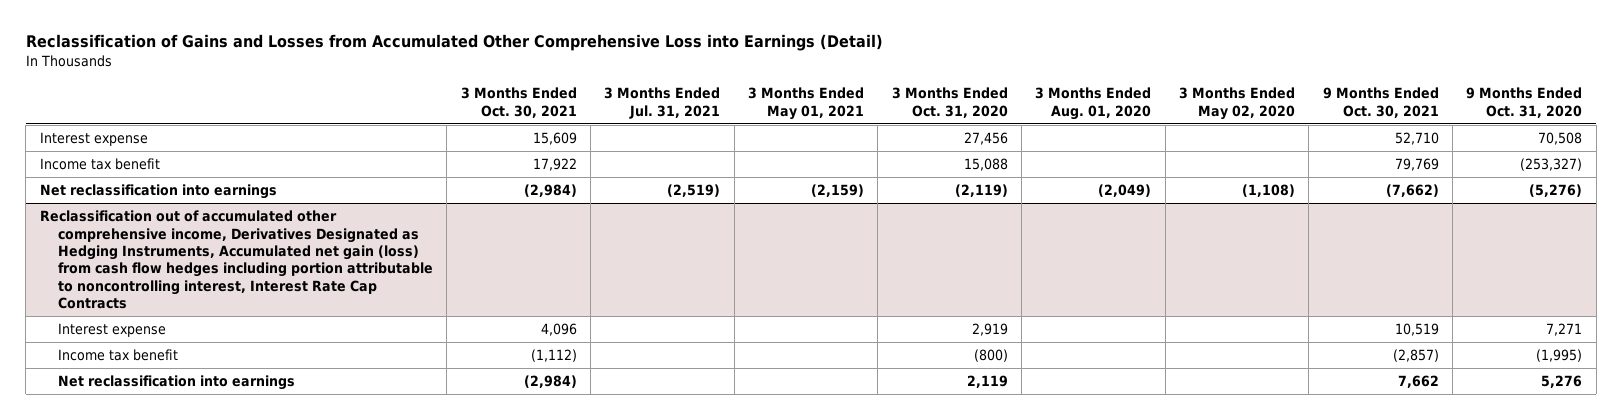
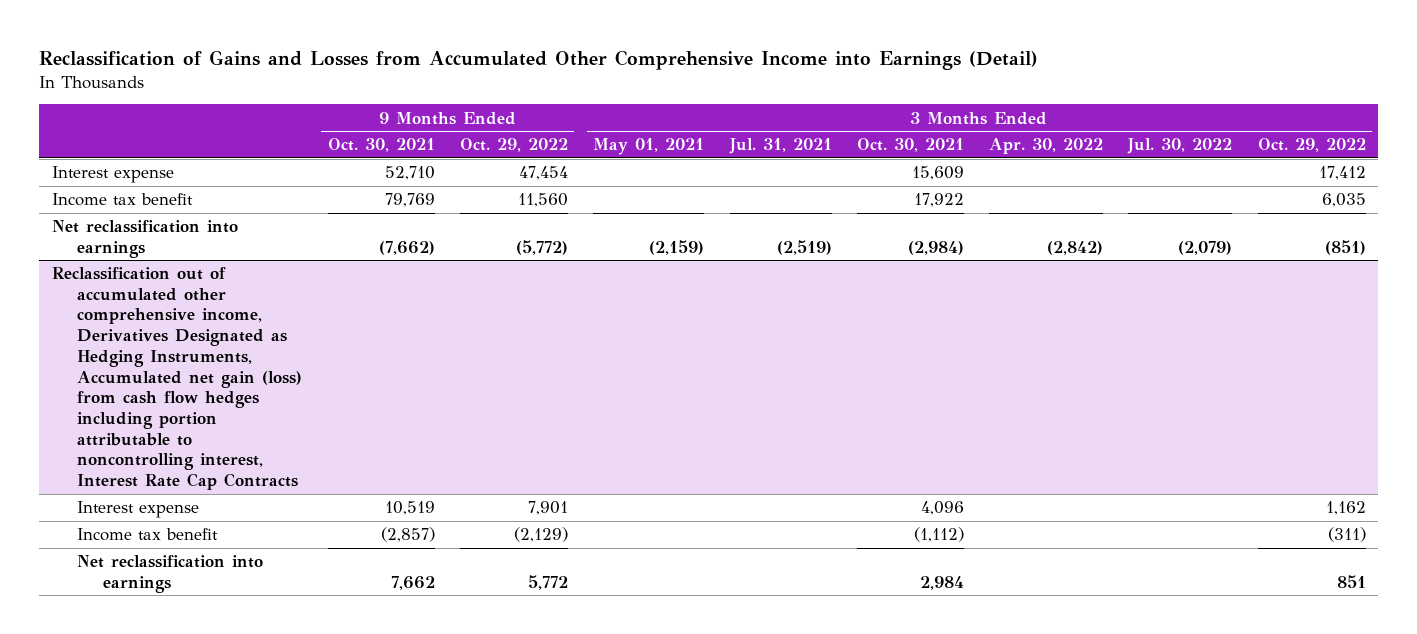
[25,34,883,52] Reclassification of Gains and Losses from Accumulated Other Comprehensive Loss into Earnings (Detail) -> [38,49,1038,70] Reclassification of Gains and Losses from Accumulated Other Comprehensive Income into Earnings (Detail)
[891,87,1008,118] 3 Months Ended Oct. 31, 2020 -> none
[1035,87,1152,120] 3 Months Ended Aug. 01, 2020 -> none
[1178,87,1295,120] 3 Months Ended May 02, 2020 -> none
[1466,87,1583,118] 9 Months Ended Oct. 31, 2020 -> none
none -> [459,138,568,153] Oct. 29, 2022
none -> [989,138,1104,155] Apr. 30, 2022
none -> [1127,138,1233,155] Jul. 30, 2022
none -> [1257,138,1366,153] Oct. 29, 2022
[523,375,577,389] (2,984) -> [919,575,964,590] 2,984

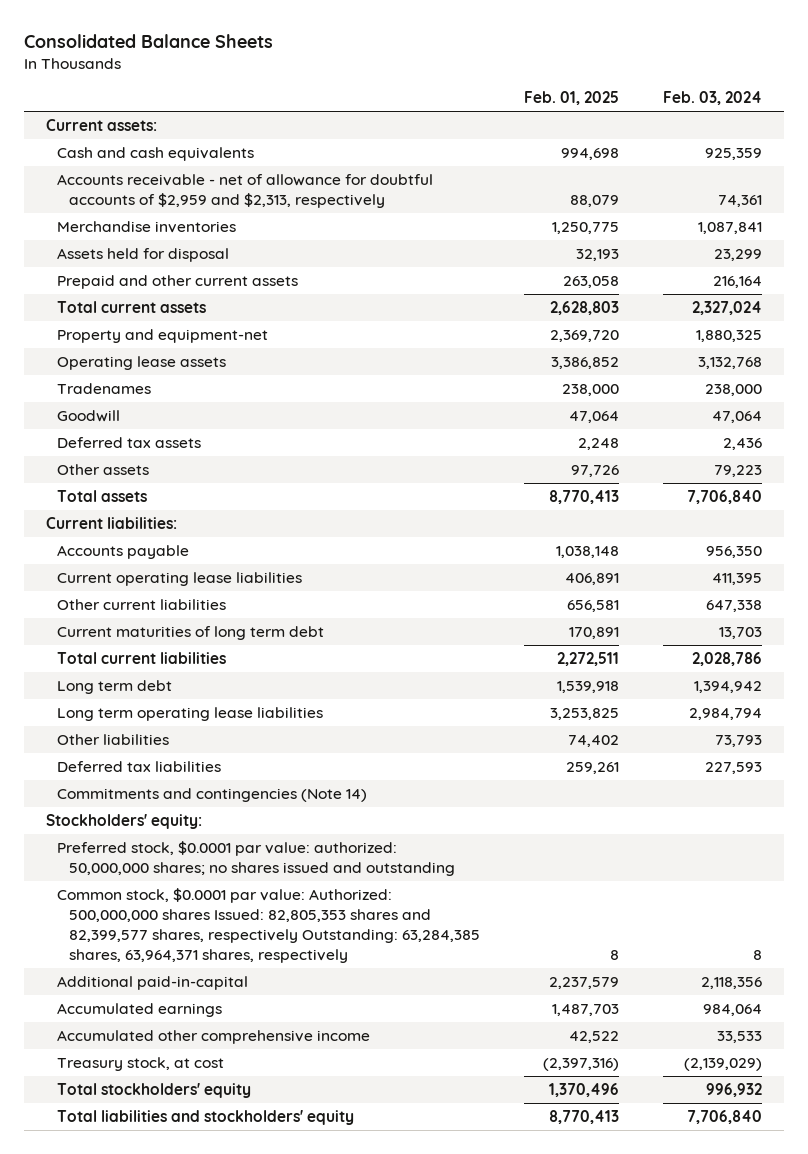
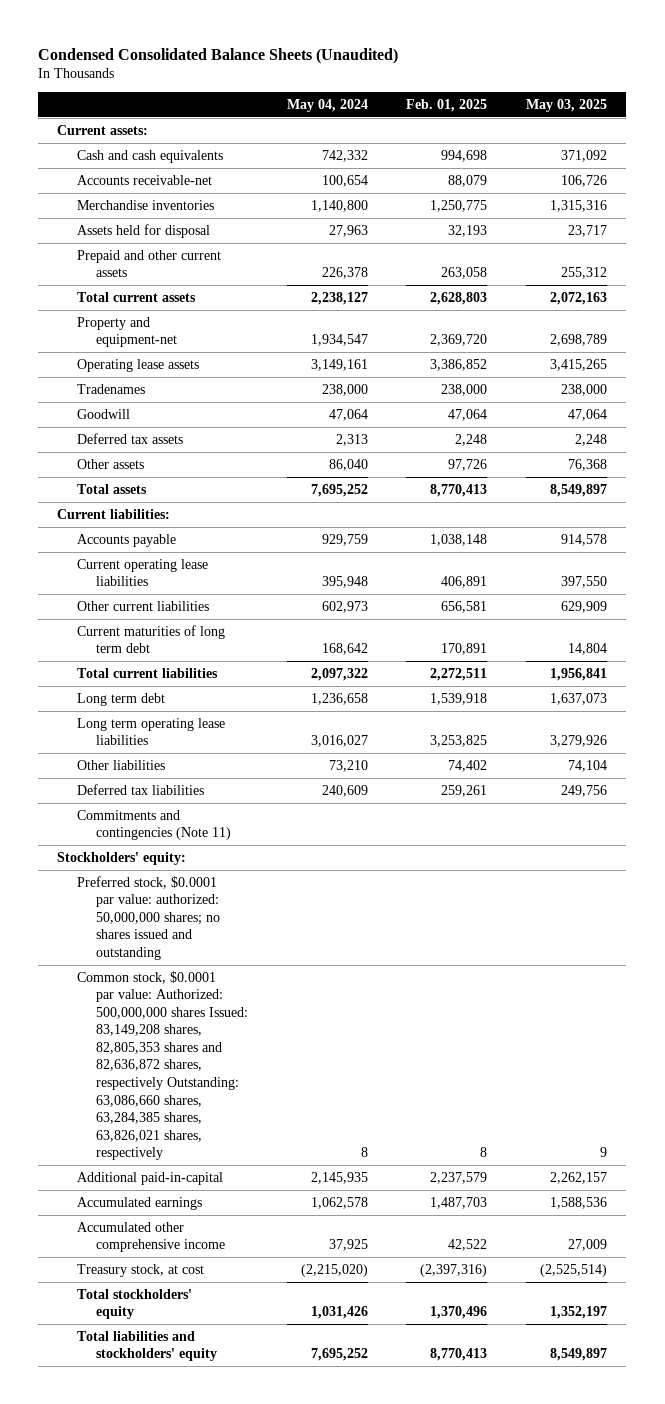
[23,33,273,48] Consolidated Balance Sheets -> [38,47,399,64] Condensed Consolidated Balance Sheets (Unaudited)
[663,91,763,106] Feb. 03, 2024 -> none
none -> [286,98,368,112] May 04, 2024
none -> [526,98,608,112] May 03, 2025
[57,173,434,208] Accounts receivable - net of allowance for doubtful accounts of $2,959 and $2,313, respectively -> [76,174,212,185] Accounts receivable-net
[57,787,368,802] Commitments and contingencies (Note 14) -> [76,809,231,841] Commitments and contingencies (Note 11)
[57,887,481,963] Common stock, $0.0001 par value: Authorized: 500,000,000 shares Issued: 82,805,353 shares and 82,399,577 shares, respectively Outstanding: 63,284,385 shares, 63,964,371 shares, respectively -> [76,970,248,1161] Common stock, $0.0001 par value: Authorized: 500,000,000 shares Issued: 83,149,208 shares, 82,805,353 shares and 82,636,872 shares, respectively Outstanding: 63,086,660 shares, 63,284,385 shares, 63,826,021 shares, respectively

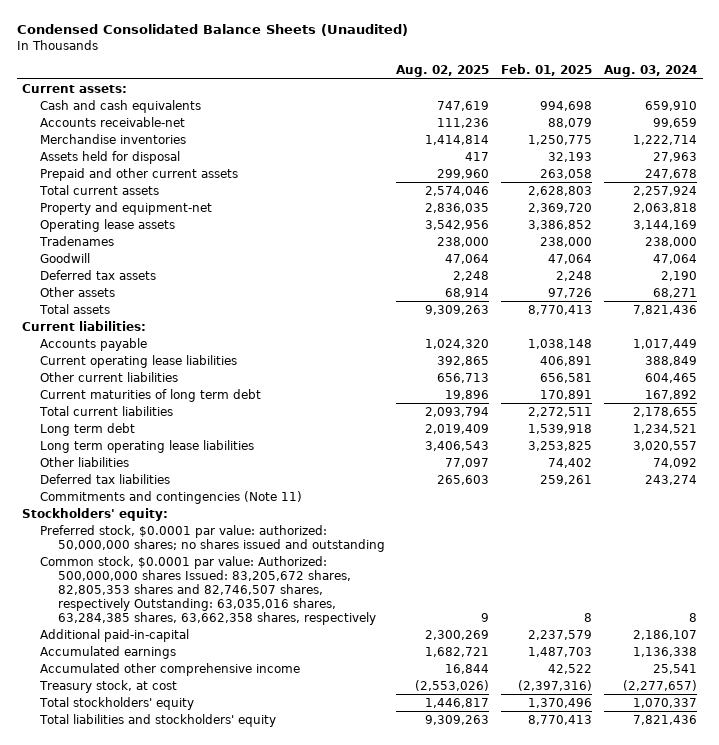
[286,98,368,112] May 04, 2024 -> none
[526,98,608,112] May 03, 2025 -> none
none -> [396,65,490,78] Aug. 02, 2025
none -> [603,65,697,78] Aug. 03, 2024
[76,970,248,1161] Common stock, $0.0001 par value: Authorized: 500,000,000 shares Issued: 83,149,208 shares, 82,805,353 shares and 82,636,872 shares, respectively Outstanding: 63,086,660 shares, 63,284,385 shares, 63,826,021 shares, respectively -> [40,555,376,625] Common stock, $0.0001 par value: Authorized: 500,000,000 shares Issued: 83,205,672 shares, 82,805,353 shares and 82,746,507 shares, respectively Outstanding: 63,035,016 shares, 63,284,385 shares, 63,662,358 shares, respectively

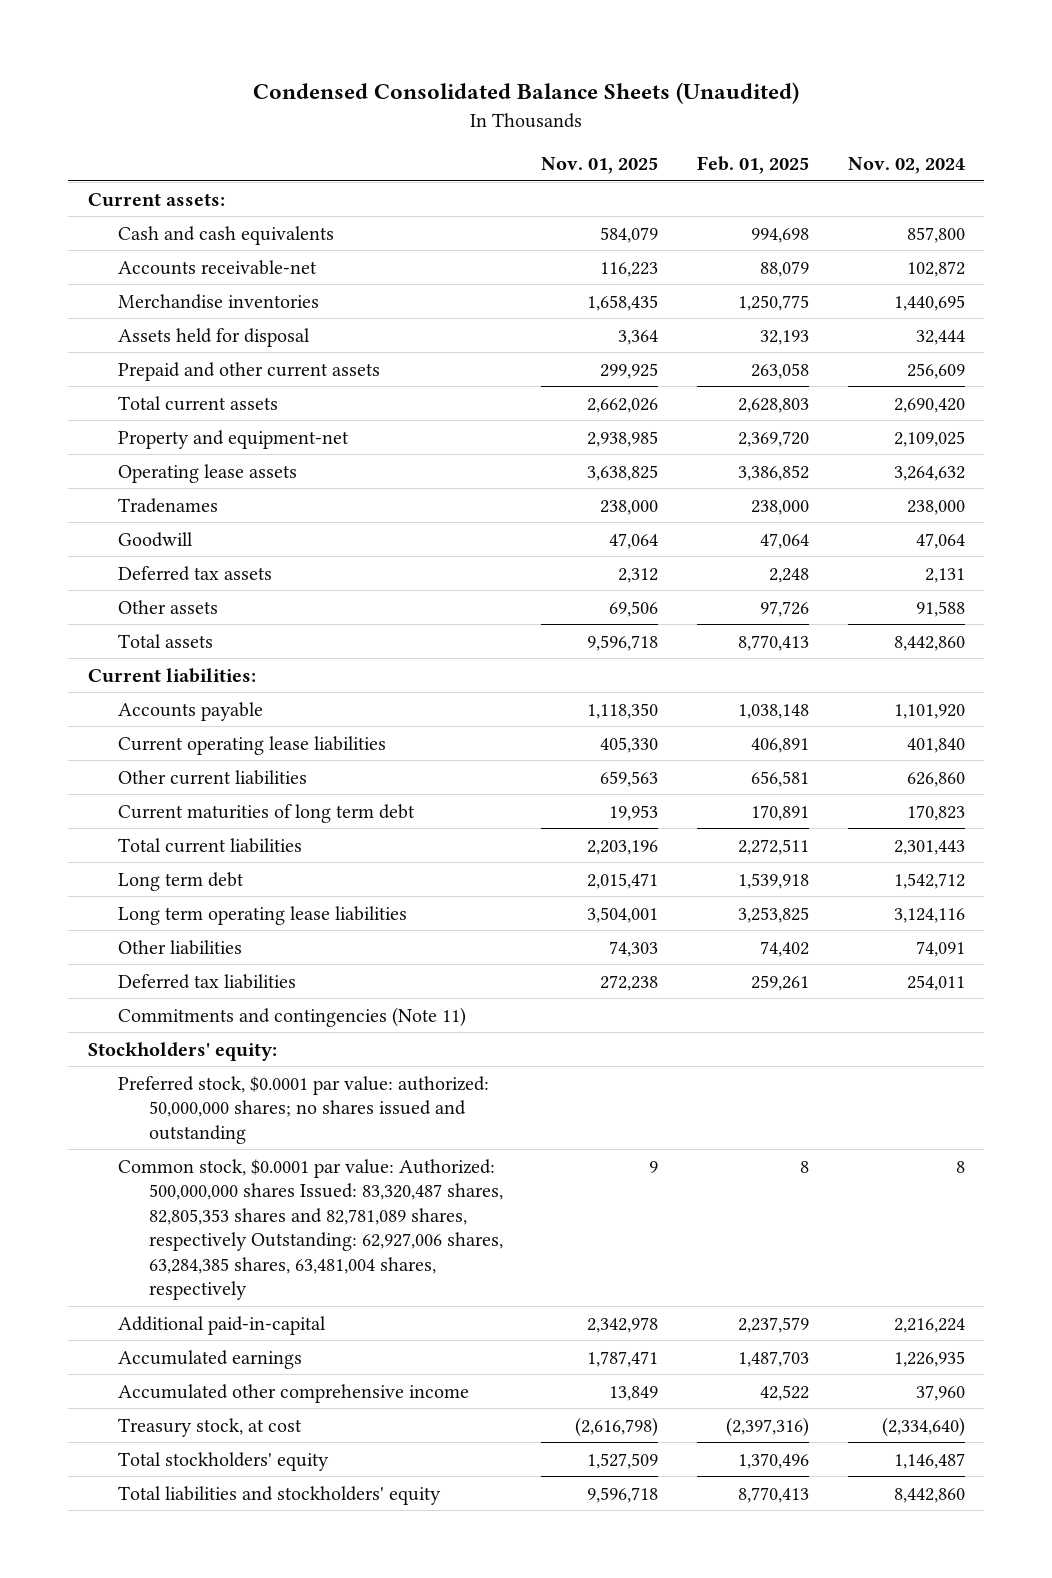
[396,65,490,78] Aug. 02, 2025 -> none
[603,65,697,78] Aug. 03, 2024 -> none
none -> [541,157,659,175] Nov. 01, 2025
none -> [847,157,965,175] Nov. 02, 2024
[40,555,376,625] Common stock, $0.0001 par value: Authorized: 500,000,000 shares Issued: 83,205,672 shares, 82,805,353 shares and 82,746,507 shares, respectively Outstanding: 63,035,016 shares, 63,284,385 shares, 63,662,358 shares, respectively -> [118,1158,503,1301] Common stock, $0.0001 par value: Authorized: 500,000,000 shares Issued: 83,320,487 shares, 82,805,353 shares and 82,781,089 shares, respectively Outstanding: 62,927,006 shares, 63,284,385 shares, 63,481,004 shares, respectively

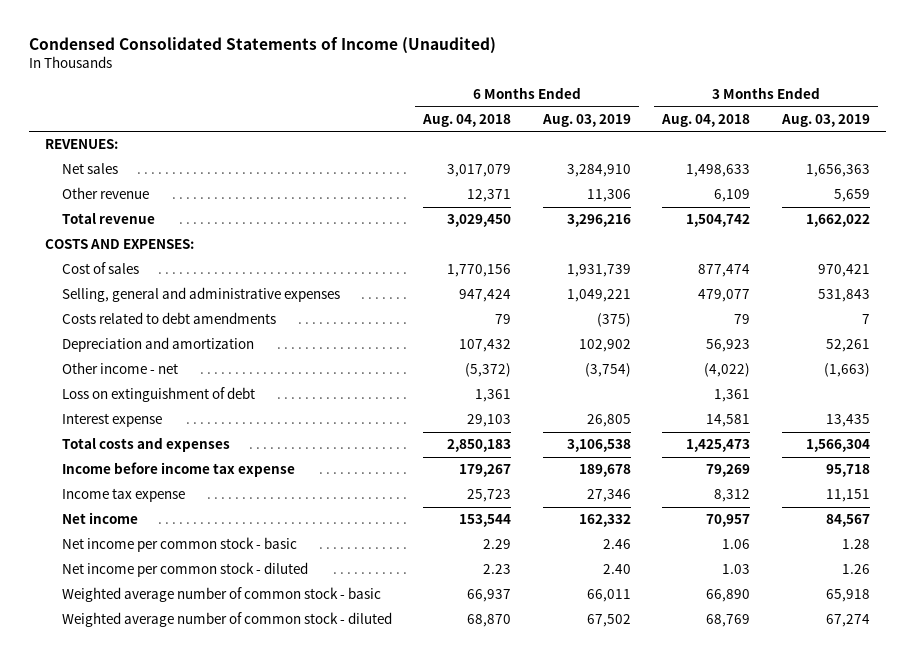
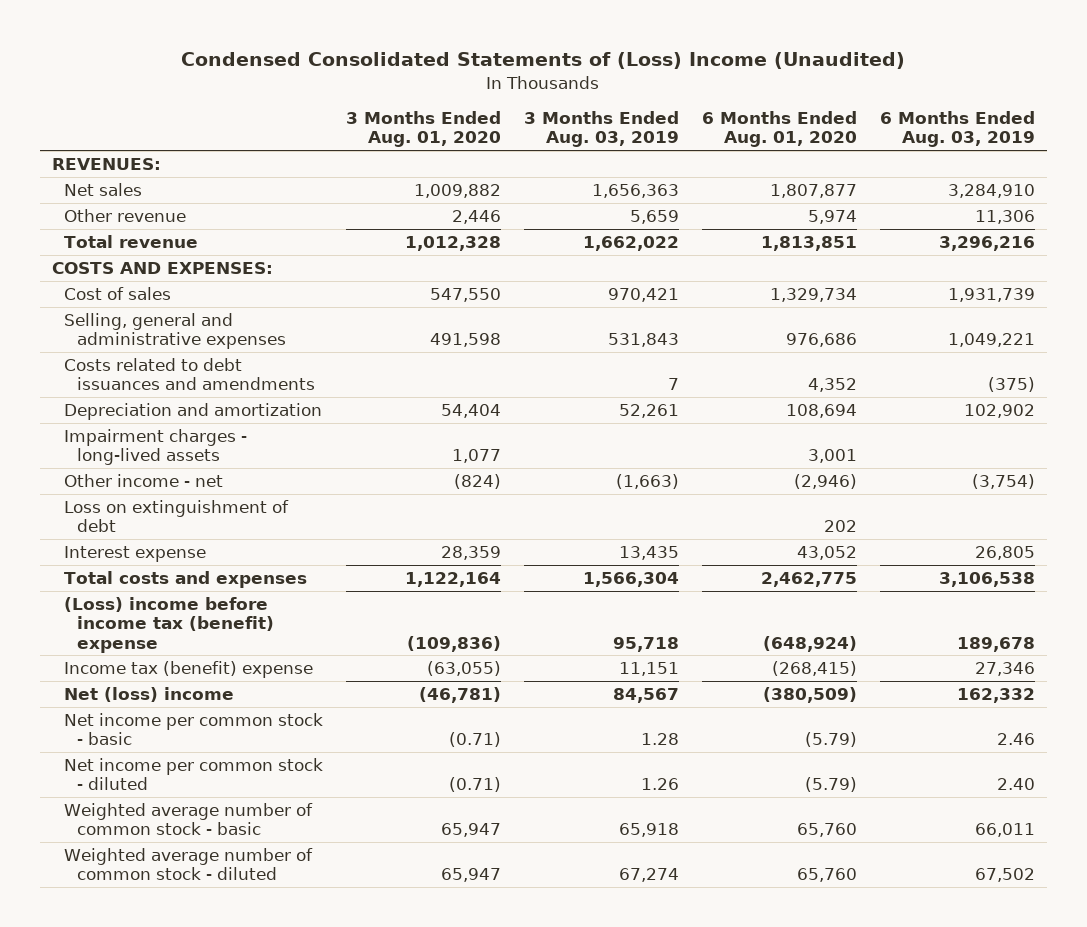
[28,37,496,55] Condensed Consolidated Statements of Income (Unaudited) -> [181,52,906,70] Condensed Consolidated Statements of (Loss) Income (Unaudited)
[422,113,512,127] Aug. 04, 2018 -> none
[661,113,751,127] Aug. 04, 2018 -> none
none -> [346,111,502,148] 3 Months Ended Aug. 01, 2020
none -> [702,111,858,148] 6 Months Ended Aug. 01, 2020
[61,312,276,325] Costs related to debt amendments -> [64,357,315,391] Costs related to debt issuances and amendments
none -> [64,428,248,466] Impairment charges - long-lived assets
[61,462,295,478] Income before income tax expense -> [64,596,274,653] (Loss) income before income tax (benefit) expense
[61,488,185,503] Income tax expense -> [64,660,314,678] Income tax (benefit) expense
[61,512,138,525] Net income -> [64,686,235,702] Net (loss) income

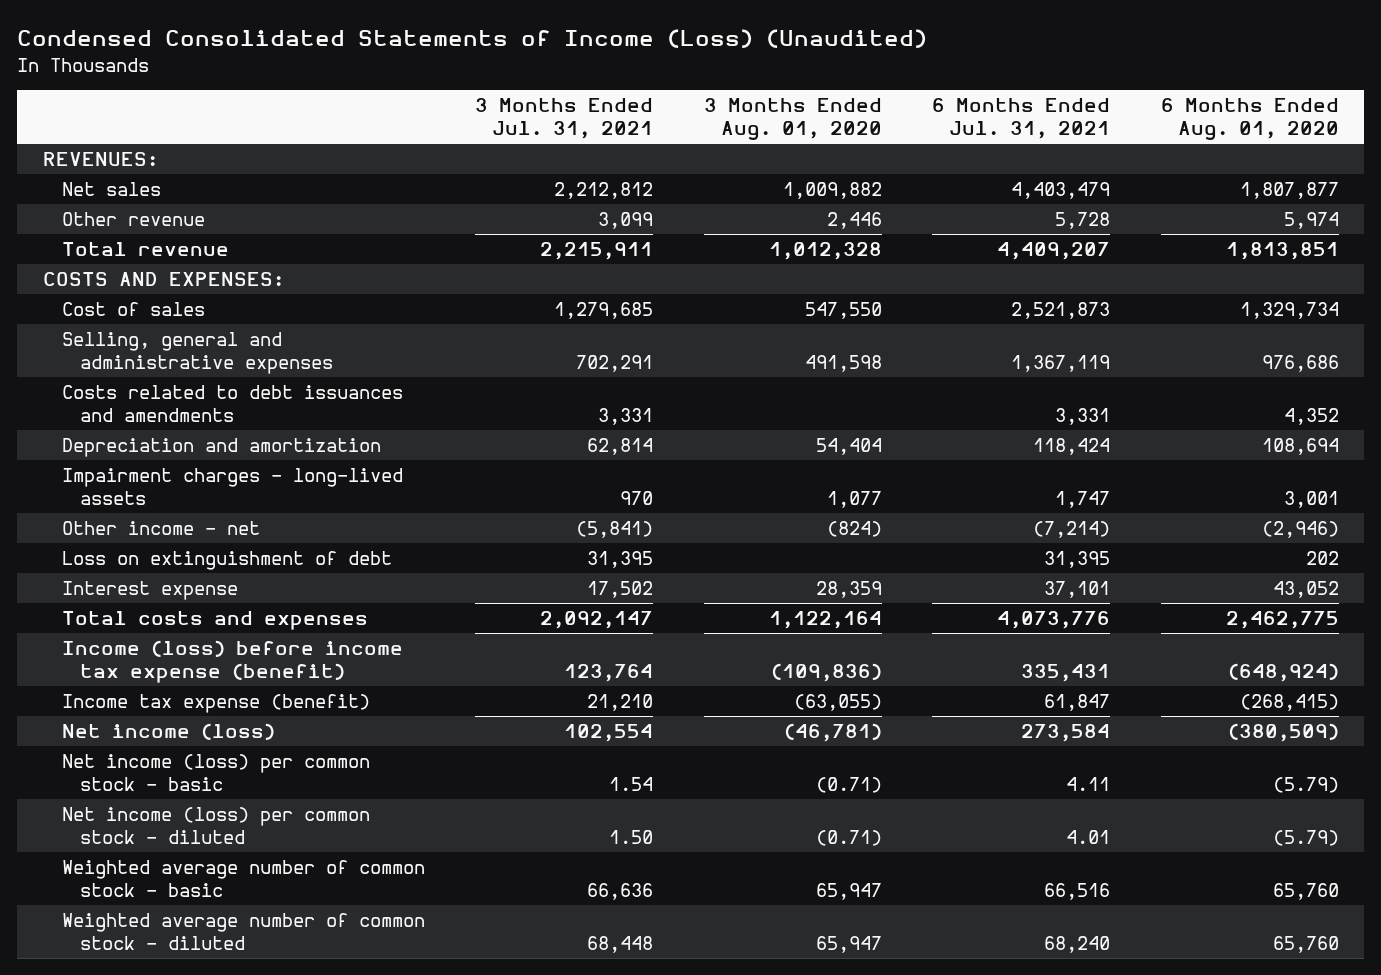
[181,52,906,70] Condensed Consolidated Statements of (Loss) Income (Unaudited) -> [17,29,928,49] Condensed Consolidated Statements of Income (Loss) (Unaudited)
[524,111,680,148] 3 Months Ended Aug. 03, 2019 -> none
[880,111,1036,148] 6 Months Ended Aug. 03, 2019 -> none
none -> [475,98,654,140] 3 Months Ended Jul. 31, 2021
none -> [932,98,1111,140] 6 Months Ended Jul. 31, 2021
[64,596,274,653] (Loss) income before income tax (benefit) expense -> [61,640,403,683] Income (loss) before income tax expense (benefit)
[64,660,314,678] Income tax (benefit) expense -> [61,694,370,714] Income tax expense (benefit)
[64,686,235,702] Net (loss) income -> [61,723,275,741] Net income (loss)
[64,712,324,746] Net income per common stock - basic -> [61,754,370,791] Net income (loss) per common stock - basic
[64,757,324,791] Net income per common stock - diluted -> [61,807,370,844] Net income (loss) per common stock - diluted

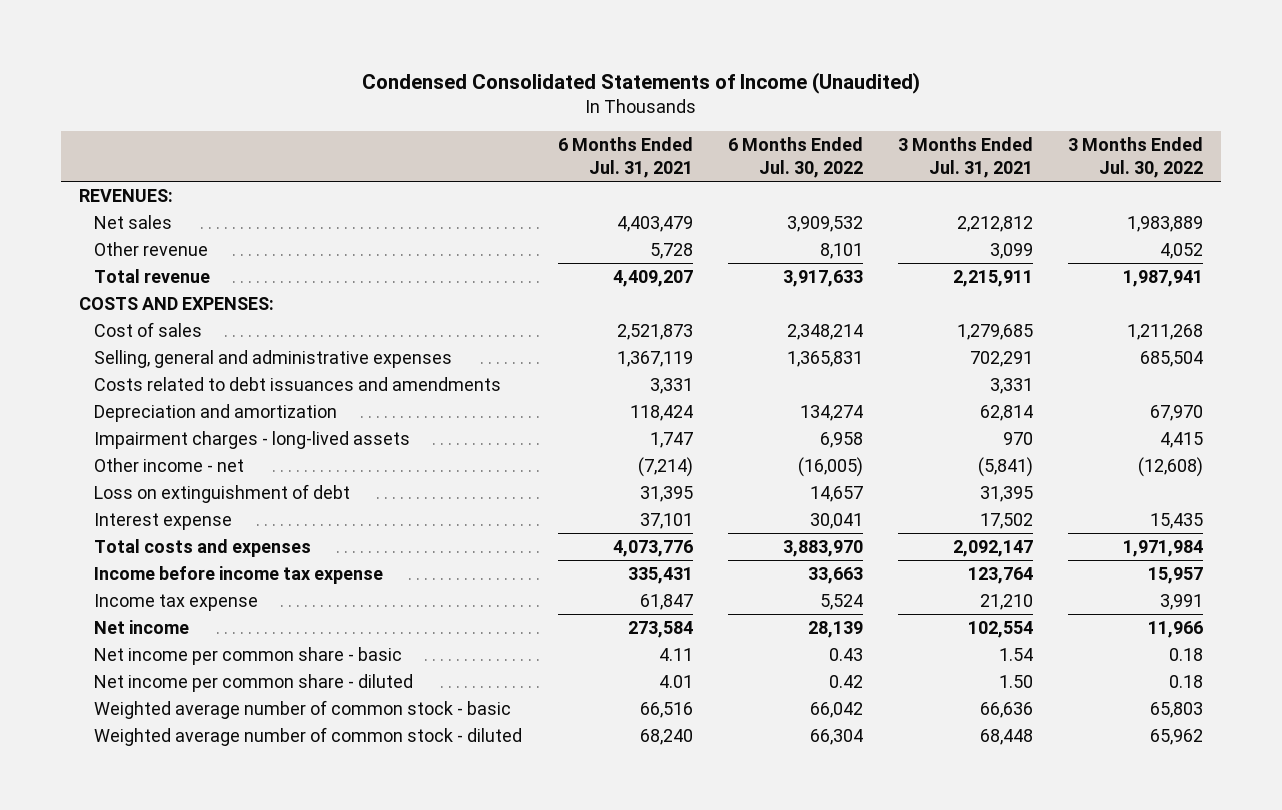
[17,29,928,49] Condensed Consolidated Statements of Income (Loss) (Unaudited) -> [362,72,921,95] Condensed Consolidated Statements of Income (Unaudited)
[703,98,882,141] 3 Months Ended Aug. 01, 2020 -> none
[1160,98,1339,141] 6 Months Ended Aug. 01, 2020 -> none
none -> [727,137,863,179] 6 Months Ended Jul. 30, 2022
none -> [1068,137,1204,179] 3 Months Ended Jul. 30, 2022
[61,640,403,683] Income (loss) before income tax expense (benefit) -> [94,566,384,585] Income before income tax expense
[61,694,370,714] Income tax expense (benefit) -> [94,594,259,612] Income tax expense
[61,723,275,741] Net income (loss) -> [94,620,190,635] Net income
[61,754,370,791] Net income (loss) per common stock - basic -> [94,647,403,666] Net income per common share - basic
[61,807,370,844] Net income (loss) per common stock - diluted -> [94,674,414,693] Net income per common share - diluted

